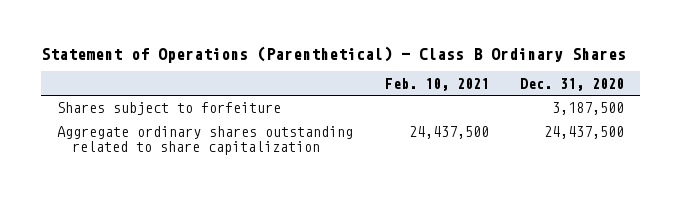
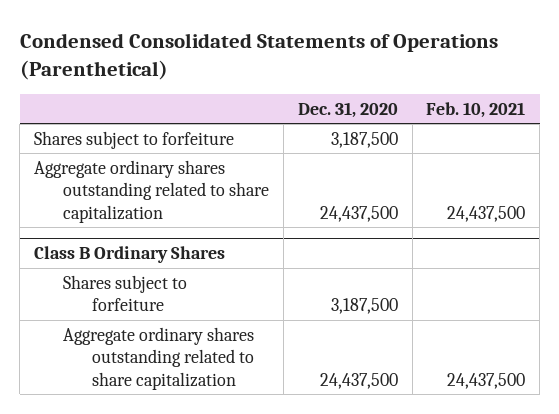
[41,45,627,63] Statement of Operations (Parenthetical) - Class B Ordinary Shares -> [19,32,498,80] Condensed Consolidated Statements of Operations (Parenthetical)
none -> [34,246,226,264] Class B Ordinary Shares
none -> [63,274,188,312] Shares subject to forfeiture
none -> [63,326,255,390] Aggregate ordinary shares outstanding related to share capitalization

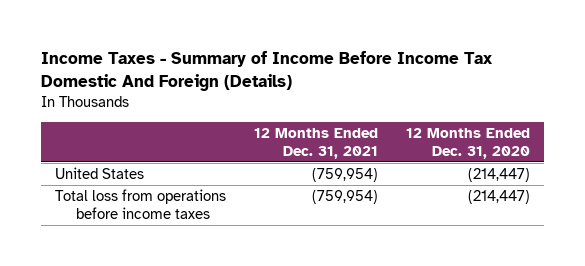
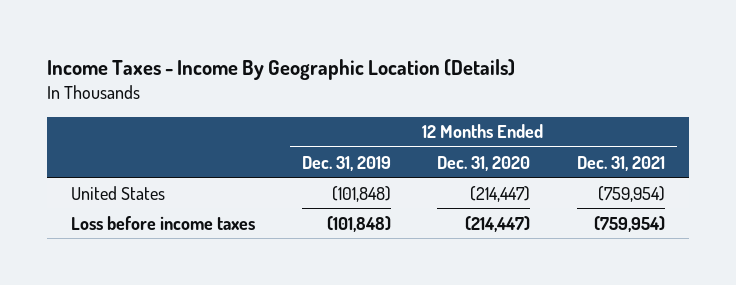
[41,51,494,91] Income Taxes - Summary of Income Before Income Tax Domestic And Foreign (Details) -> [47,59,516,81] Income Taxes - Income By Geographic Location (Details)
none -> [301,155,391,171] Dec. 31, 2019
[55,189,227,219] Total loss from operations before income taxes -> [70,215,255,230] Loss before income taxes

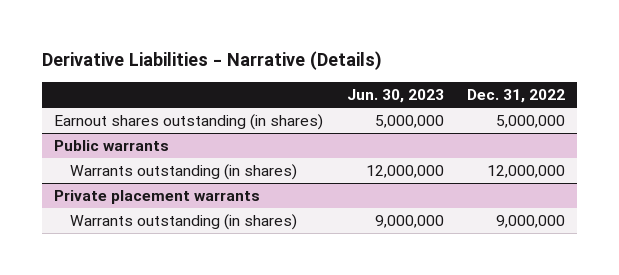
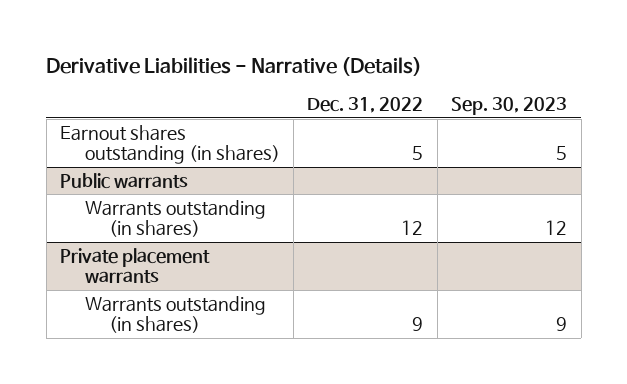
[346,89,444,104] Jun. 30, 2023 -> none
none -> [451,97,568,116] Sep. 30, 2023
[496,115,566,129] 5,000,000 -> [412,146,424,161] 5
[487,165,566,179] 12,000,000 -> [401,220,424,236] 12
[496,215,566,229] 9,000,000 -> [412,317,424,332] 9

